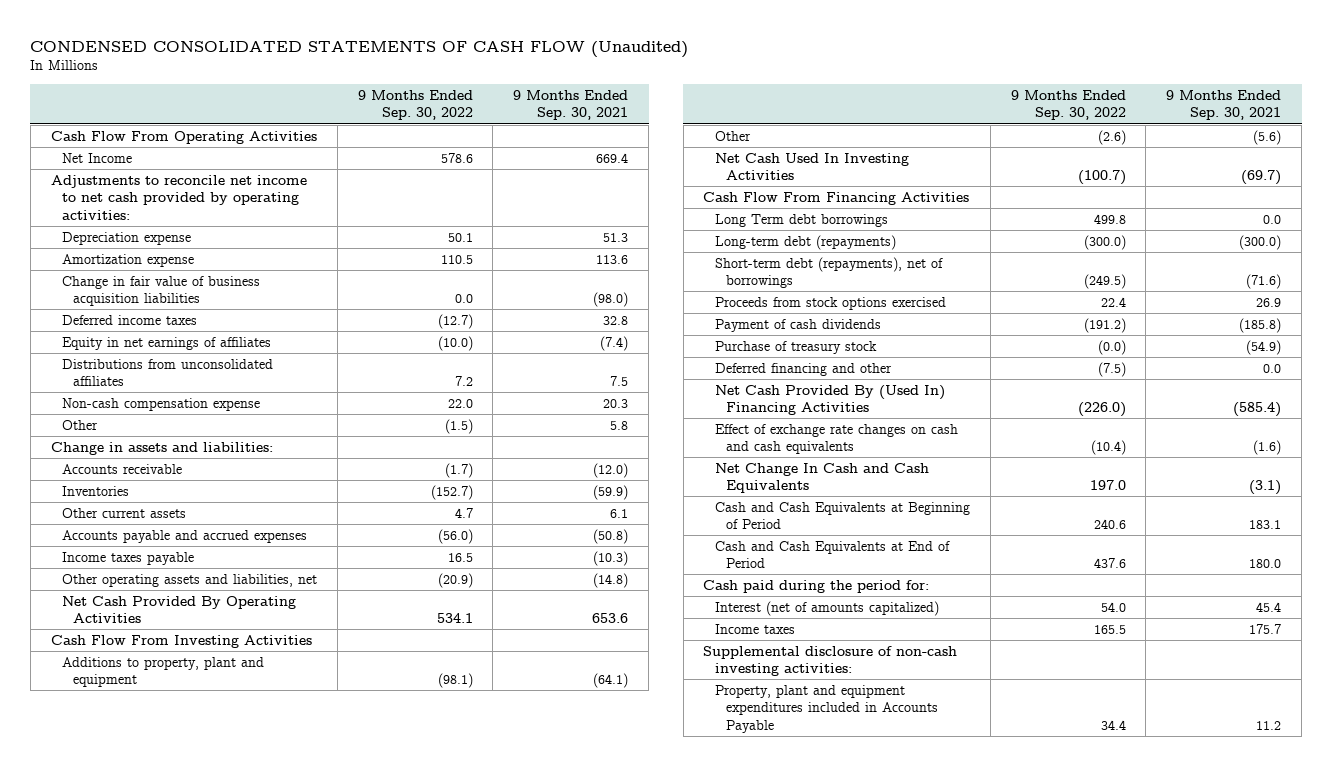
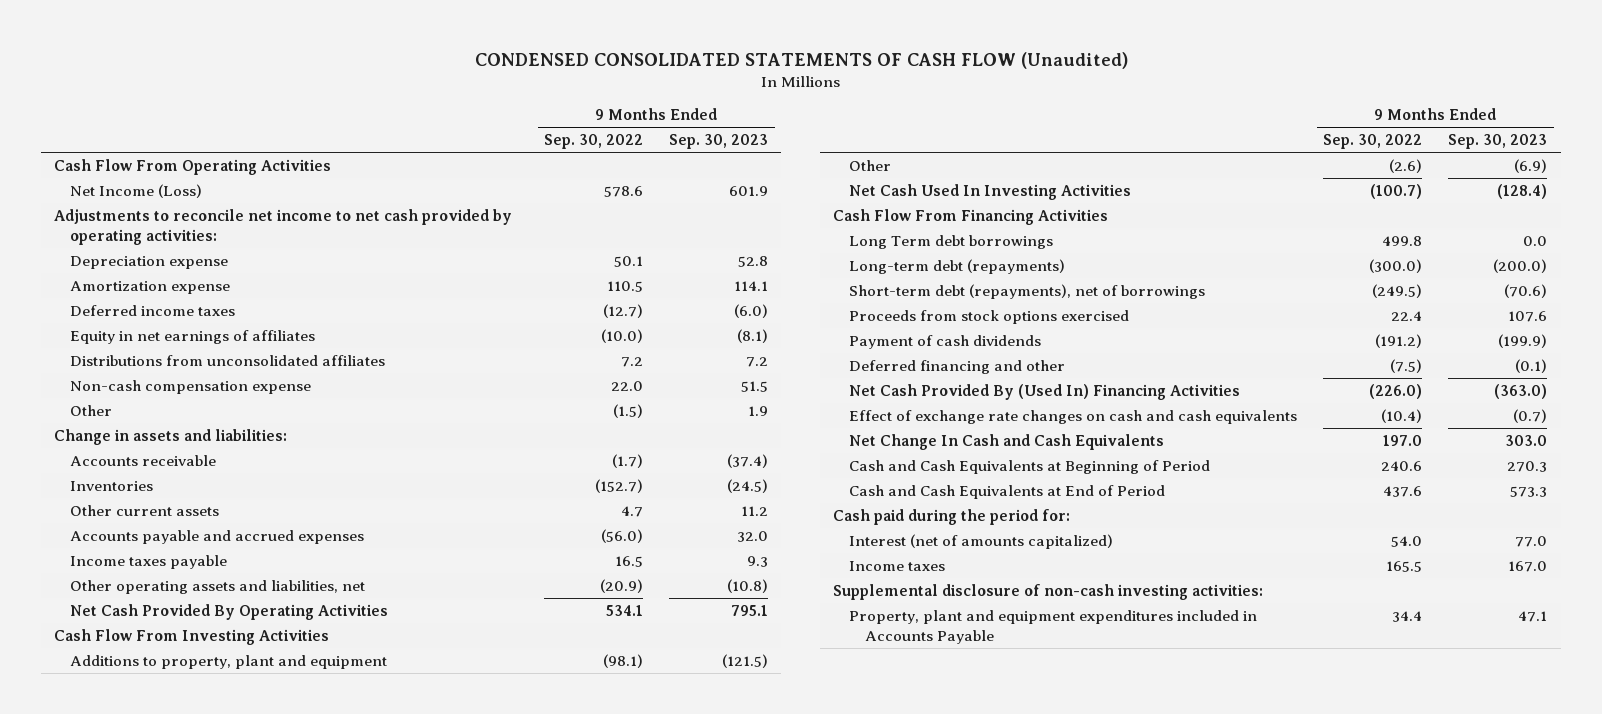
[513,89,629,121] 9 Months Ended Sep. 30, 2021 -> none
none -> [669,134,769,150] Sep. 30, 2023
[61,152,132,163] Net Income -> [70,183,203,198] Net Income (Loss)
[61,275,260,307] Change in fair value of business acquisition liabilities -> none
[714,340,877,354] Purchase of treasury stock -> none

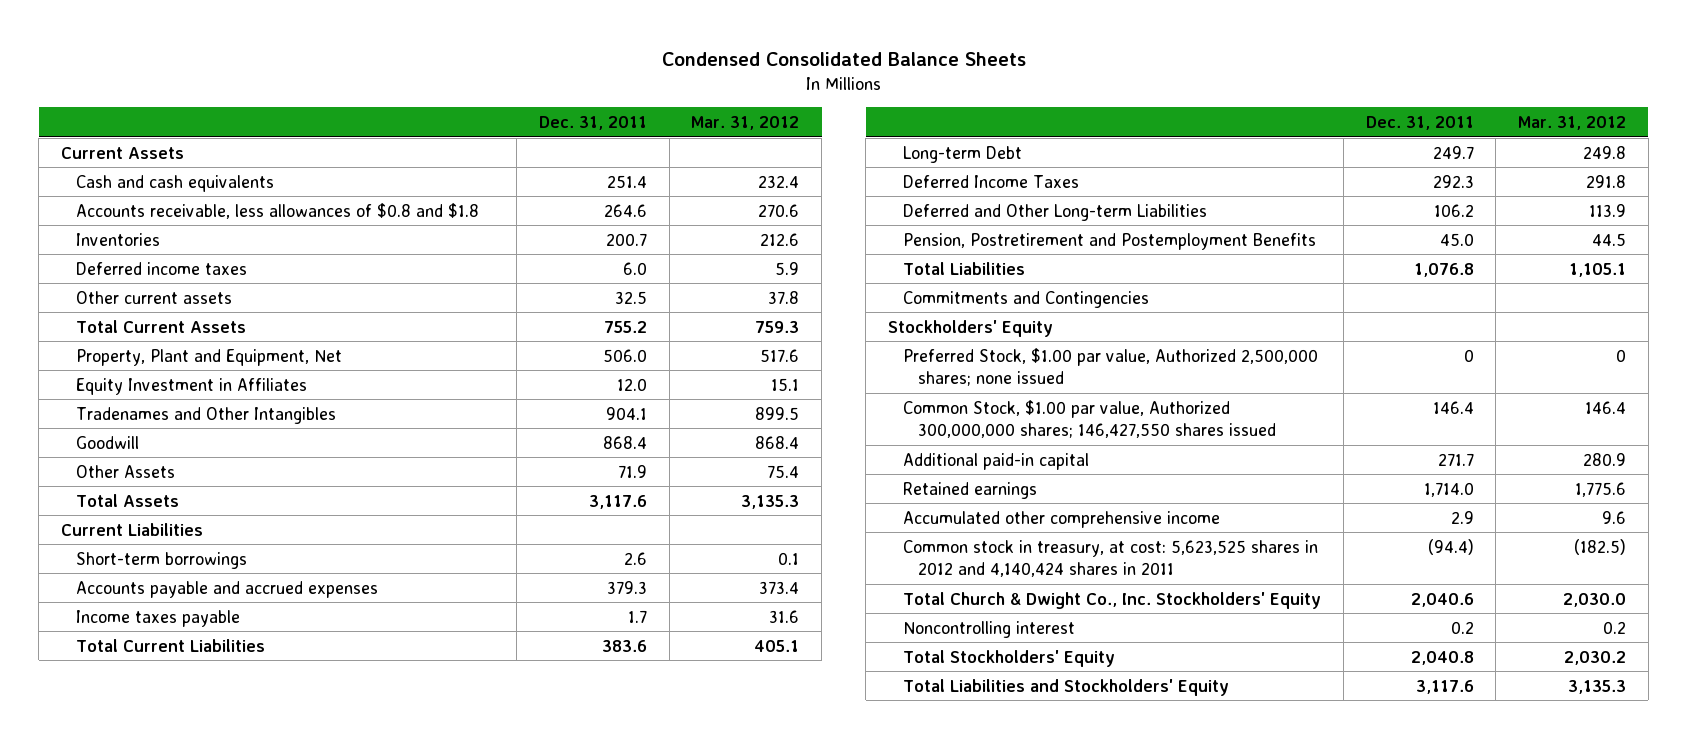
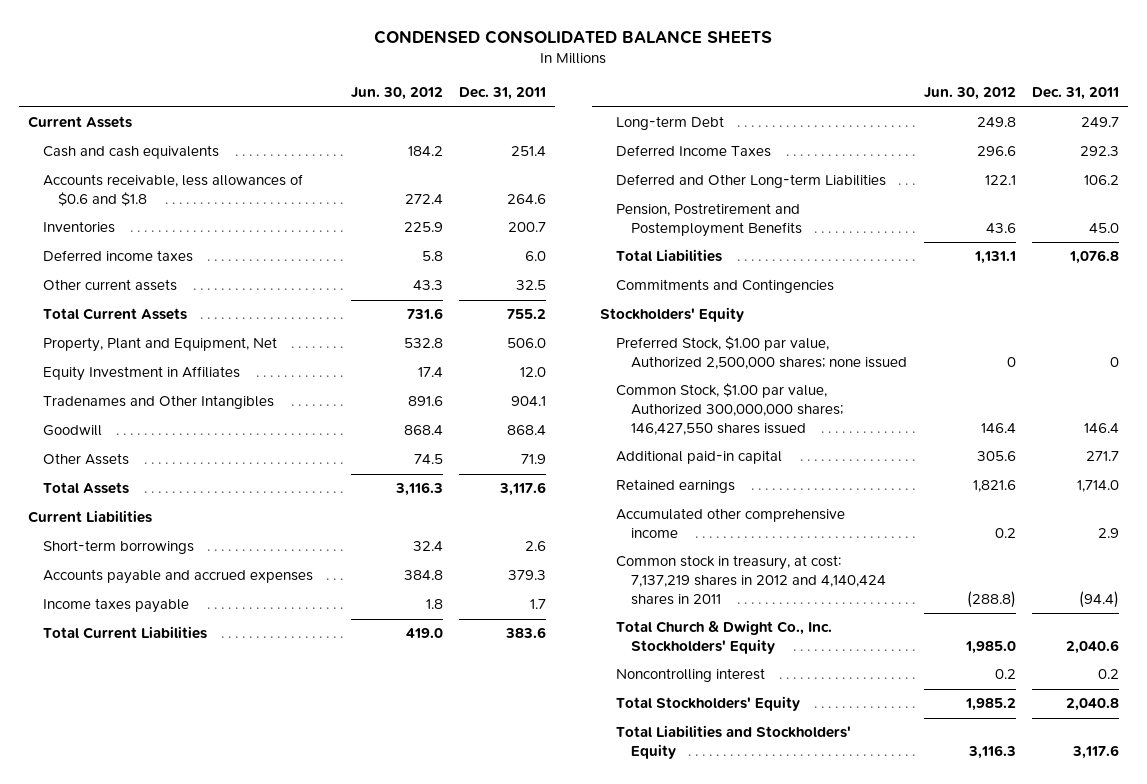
[661,52,1026,67] Condensed Consolidated Balance Sheets -> [374,29,773,44] CONDENSED CONSOLIDATED BALANCE SHEETS
[691,116,800,131] Mar. 31, 2012 -> none
none -> [350,87,443,101] Jun. 30, 2012
[76,202,480,219] Accounts receivable, less allowances of $0.8 and $1.8 -> [42,174,303,207] Accounts receivable, less allowances of $0.6 and $1.8
[903,539,1319,578] Common stock in treasury, at cost: 5,623,525 shares in 2012 and 4,140,424 shares in 2011 -> [615,555,887,606] Common stock in treasury, at cost: 7,137,219 shares in 2012 and 4,140,424 shares in 2011

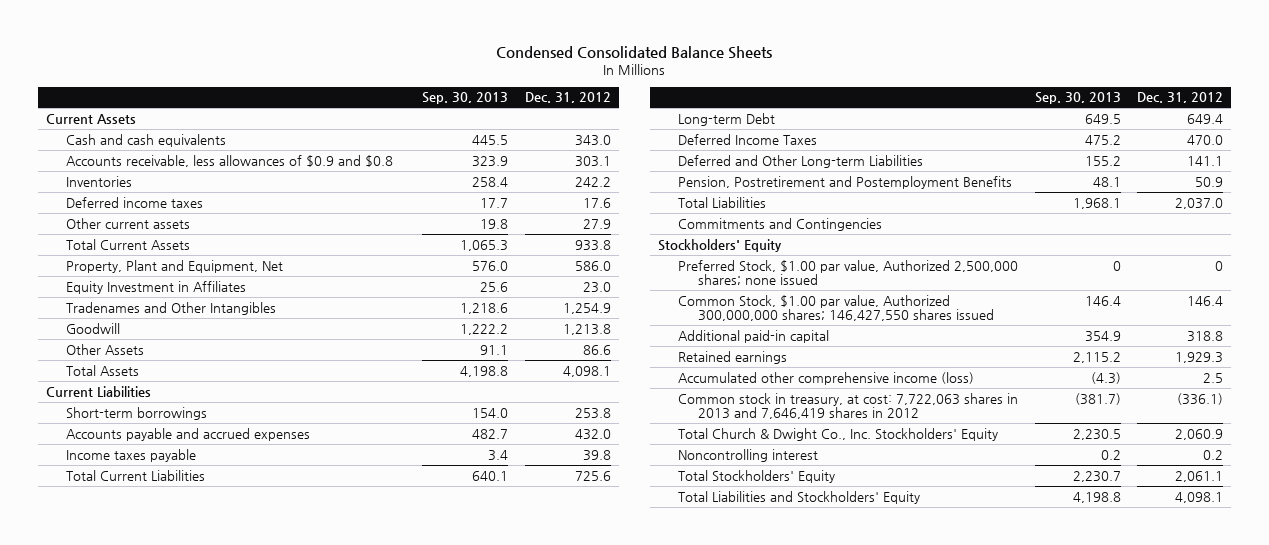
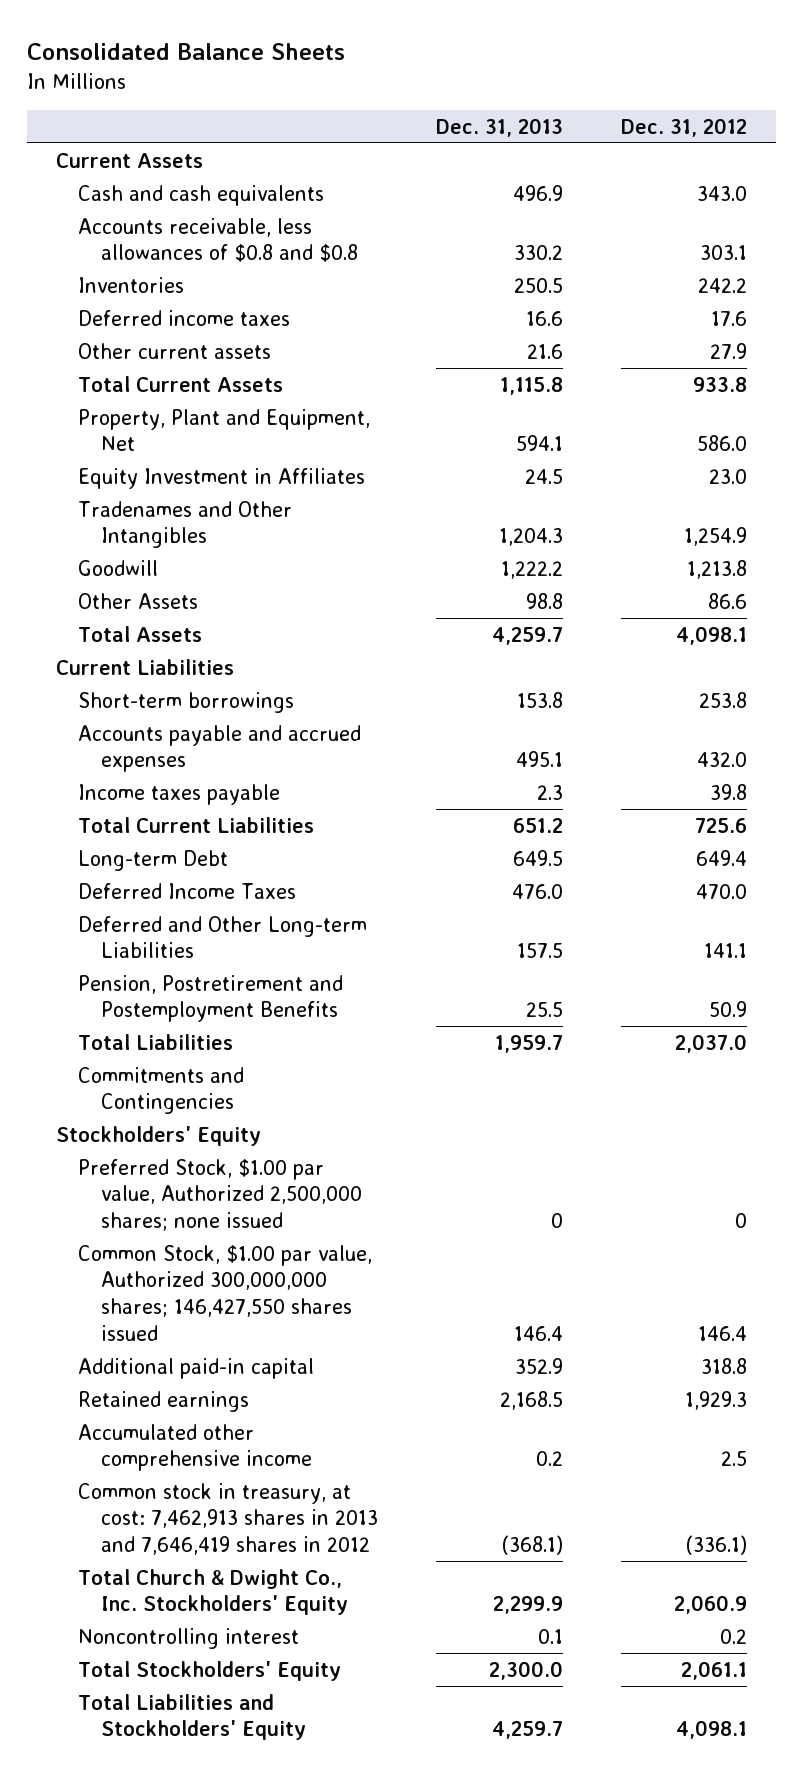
[496,46,773,60] Condensed Consolidated Balance Sheets -> [26,42,345,60] Consolidated Balance Sheets
[422,92,509,105] Sep. 30, 2013 -> none
none -> [435,117,563,137] Dec. 31, 2013
[65,154,393,167] Accounts receivable, less allowances of $0.9 and $0.8 -> [78,217,358,263] Accounts receivable, less allowances of $0.8 and $0.8
[678,371,975,385] Accumulated other comprehensive income (loss) -> [78,1423,312,1472] Accumulated other comprehensive income
[678,392,1019,420] Common stock in treasury, at cost: 7,722,063 shares in 2013 and 7,646,419 shares in 2012 -> [78,1482,378,1556] Common stock in treasury, at cost: 7,462,913 shares in 2013 and 7,646,419 shares in 2012

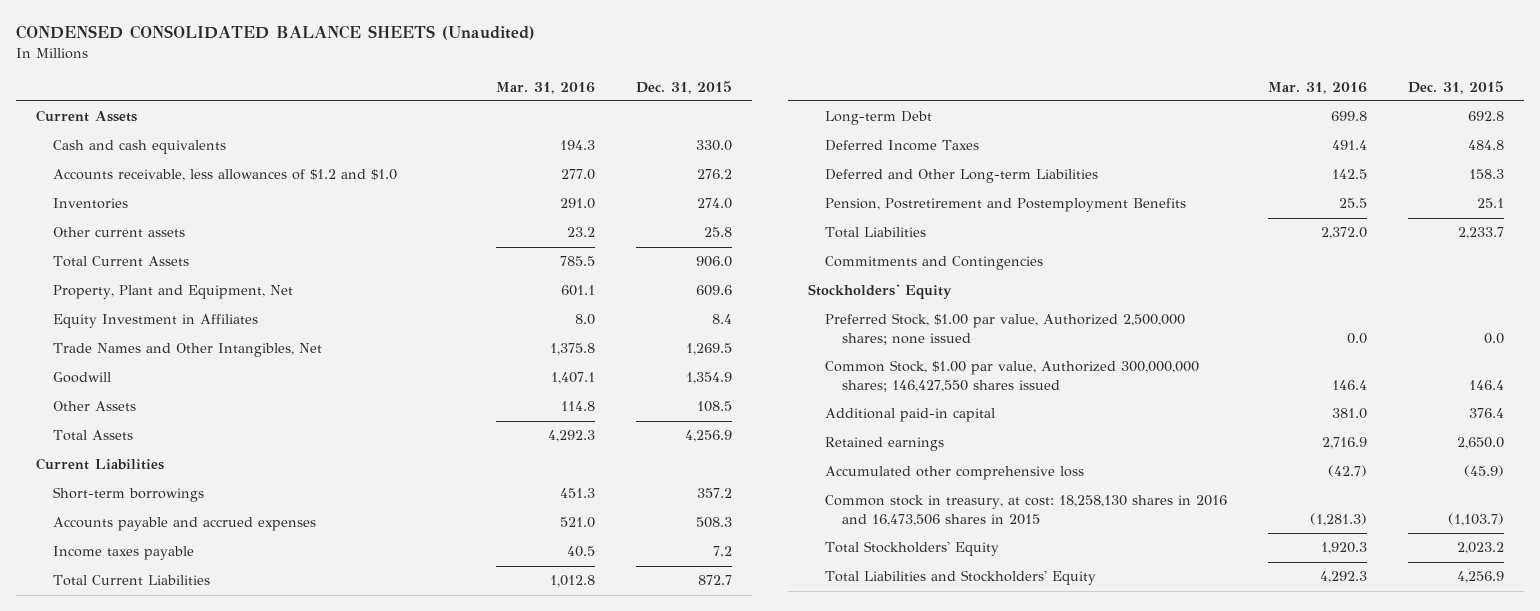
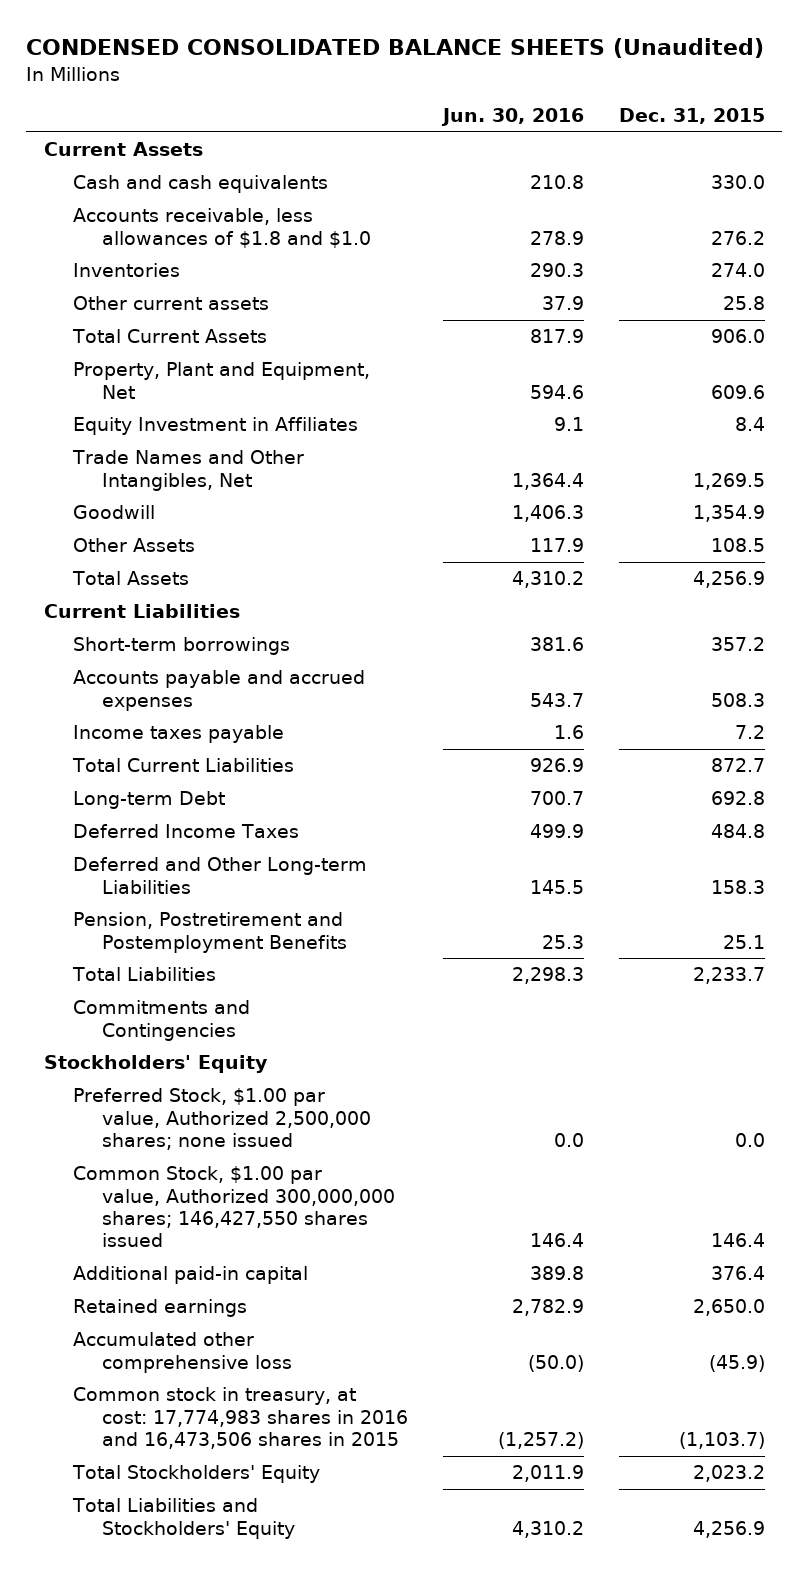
[495,81,595,94] Mar. 31, 2016 -> none
none -> [440,108,584,127] Jun. 30, 2016
[53,169,398,182] Accounts receivable, less allowances of $1.2 and $1.0 -> [72,208,371,248] Accounts receivable, less allowances of $1.8 and $1.0
[825,495,1228,526] Common stock in treasury, at cost: 18,258,130 shares in 2016 and 16,473,506 shares in 2015 -> [72,1387,408,1450] Common stock in treasury, at cost: 17,774,983 shares in 2016 and 16,473,506 shares in 2015

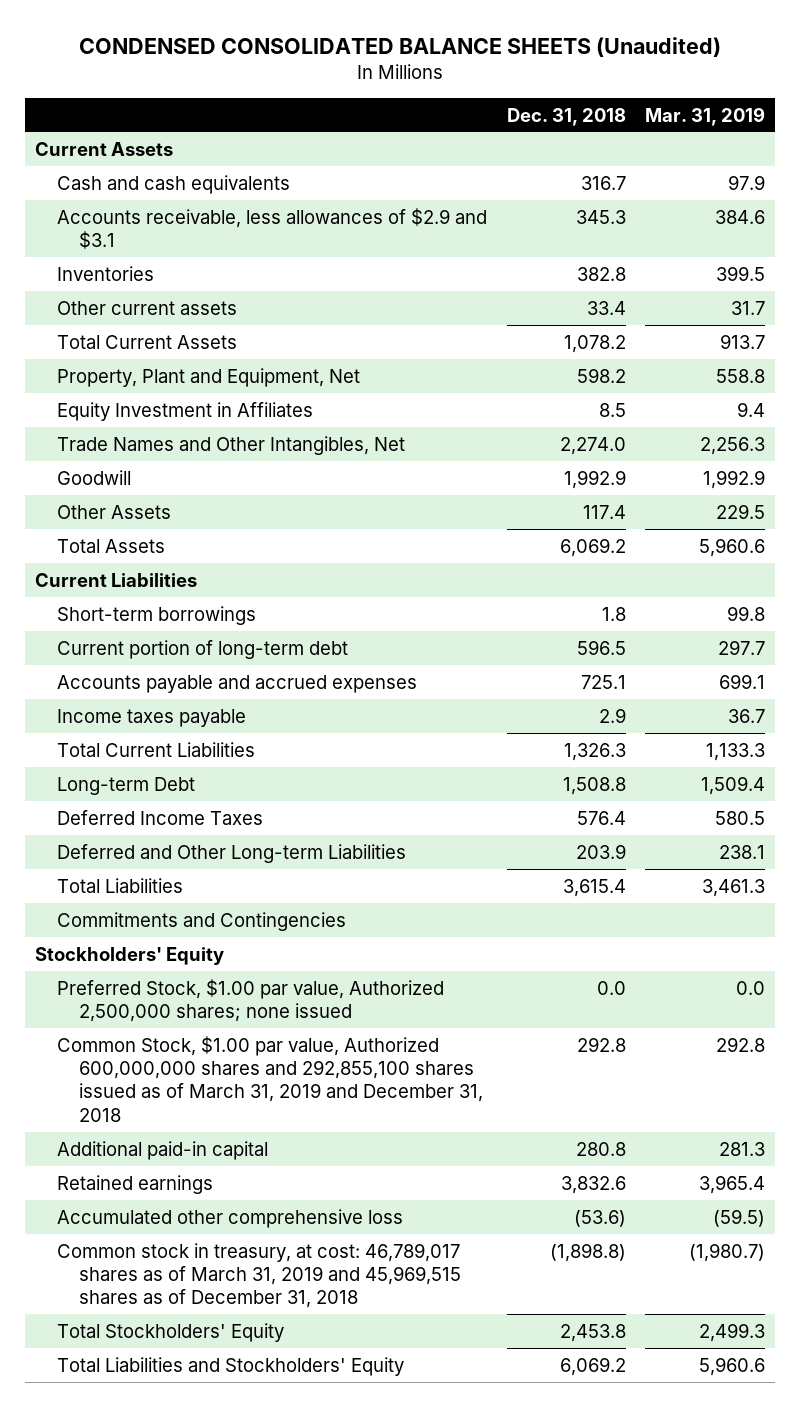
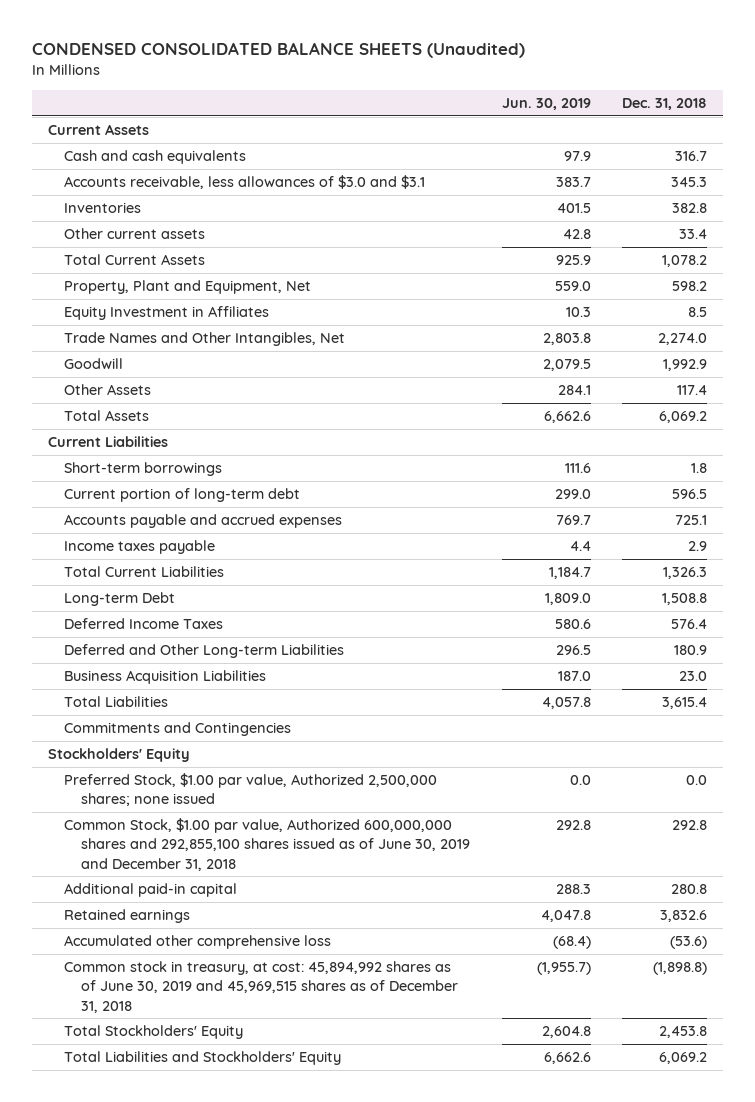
[645,106,766,126] Mar. 31, 2019 -> none
none -> [501,98,591,111] Jun. 30, 2019
[57,207,488,250] Accounts receivable, less allowances of $2.9 and $3.1 -> [64,175,426,190] Accounts receivable, less allowances of $3.0 and $3.1
[575,843,626,859] 203.9 -> [674,645,708,656] 180.9
none -> [64,670,267,685] Business Acquisition Liabilities
[57,1035,484,1122] Common Stock, $1.00 par value, Authorized 600,000,000 shares and 292,855,100 shares issued as of March 31, 2019 and December 31, 2018 -> [64,818,470,871] Common Stock, $1.00 par value, Authorized 600,000,000 shares and 292,855,100 shares issued as of June 30, 2019 and December 31, 2018
[57,1242,462,1309] Common stock in treasury, at cost: 46,789,017 shares as of March 31, 2019 and 45,969,515 shares as of December 31, 2018 -> [64,961,458,1013] Common stock in treasury, at cost: 45,894,992 shares as of June 30, 2019 and 45,969,515 shares as of December 31, 2018

